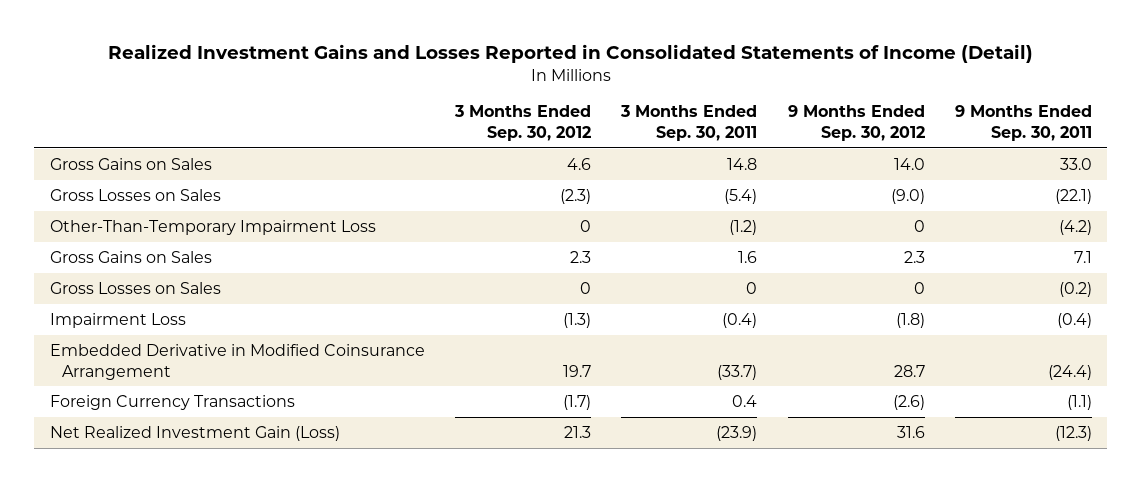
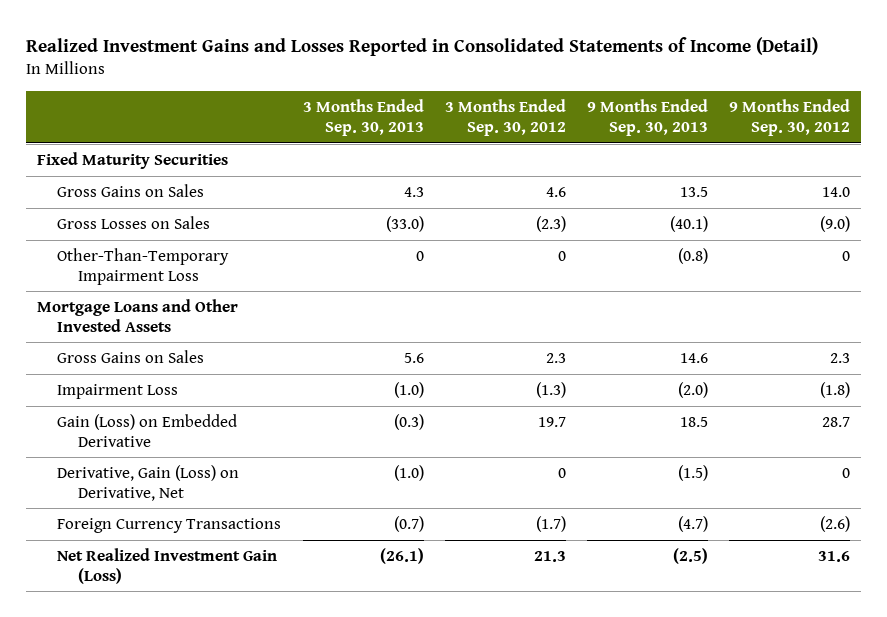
[620,105,758,142] 3 Months Ended Sep. 30, 2011 -> none
[955,105,1093,142] 9 Months Ended Sep. 30, 2011 -> none
none -> [302,99,424,136] 3 Months Ended Sep. 30, 2013
none -> [587,99,709,136] 9 Months Ended Sep. 30, 2013
none -> [36,152,228,170] Fixed Maturity Securities
none -> [36,299,238,332] Mortgage Loans and Other Invested Assets
[49,281,221,294] Gross Losses on Sales -> none
[49,343,425,380] Embedded Derivative in Modified Coinsurance Arrangement -> [57,414,238,447] Gain (Loss) on Embedded Derivative
none -> [57,465,240,501] Derivative, Gain (Loss) on Derivative, Net

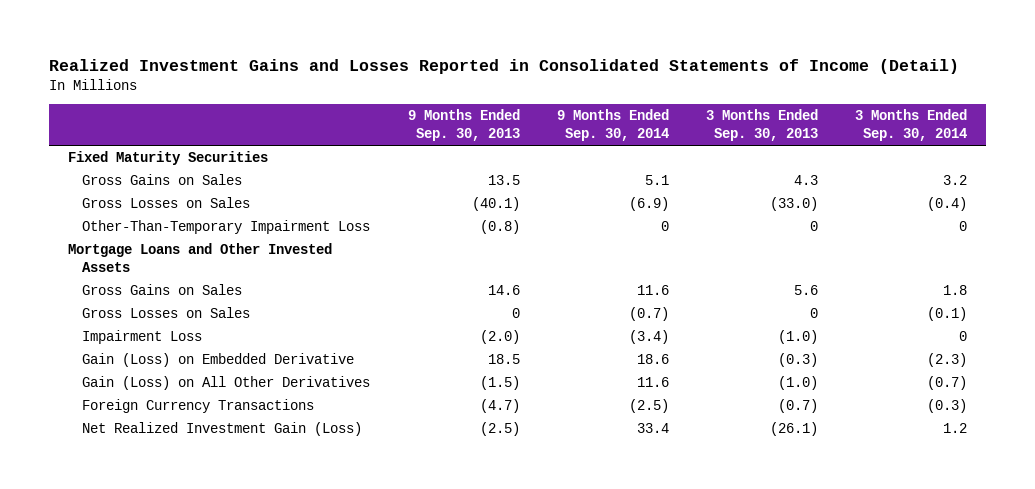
[444,99,566,136] 3 Months Ended Sep. 30, 2012 -> none
[729,99,851,136] 9 Months Ended Sep. 30, 2012 -> none
none -> [556,109,669,142] 9 Months Ended Sep. 30, 2014
none -> [855,109,968,142] 3 Months Ended Sep. 30, 2014
none -> [82,306,251,318] Gross Losses on Sales
[57,465,240,501] Derivative, Gain (Loss) on Derivative, Net -> [82,375,371,390] Gain (Loss) on All Other Derivatives

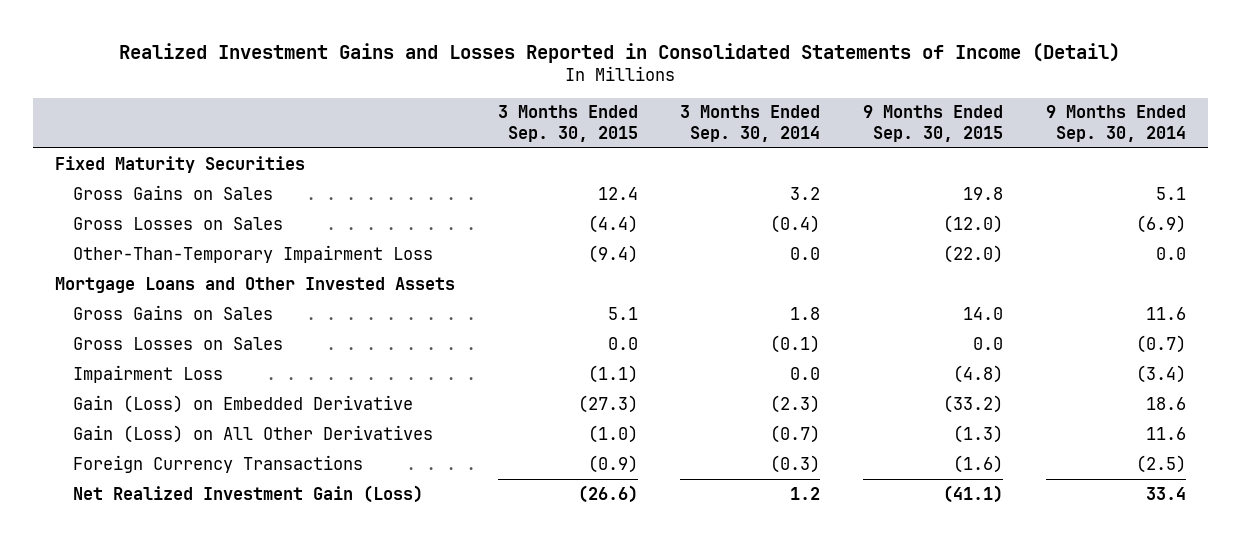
[407,109,520,142] 9 Months Ended Sep. 30, 2013 -> none
[706,109,819,142] 3 Months Ended Sep. 30, 2013 -> none
none -> [497,105,638,143] 3 Months Ended Sep. 30, 2015
none -> [863,105,1004,143] 9 Months Ended Sep. 30, 2015
[660,220,669,231] 0 -> [1156,246,1187,260] 0.0
[959,220,968,231] 0 -> [790,246,821,260] 0.0
[959,330,968,341] 0 -> [790,366,821,380] 0.0

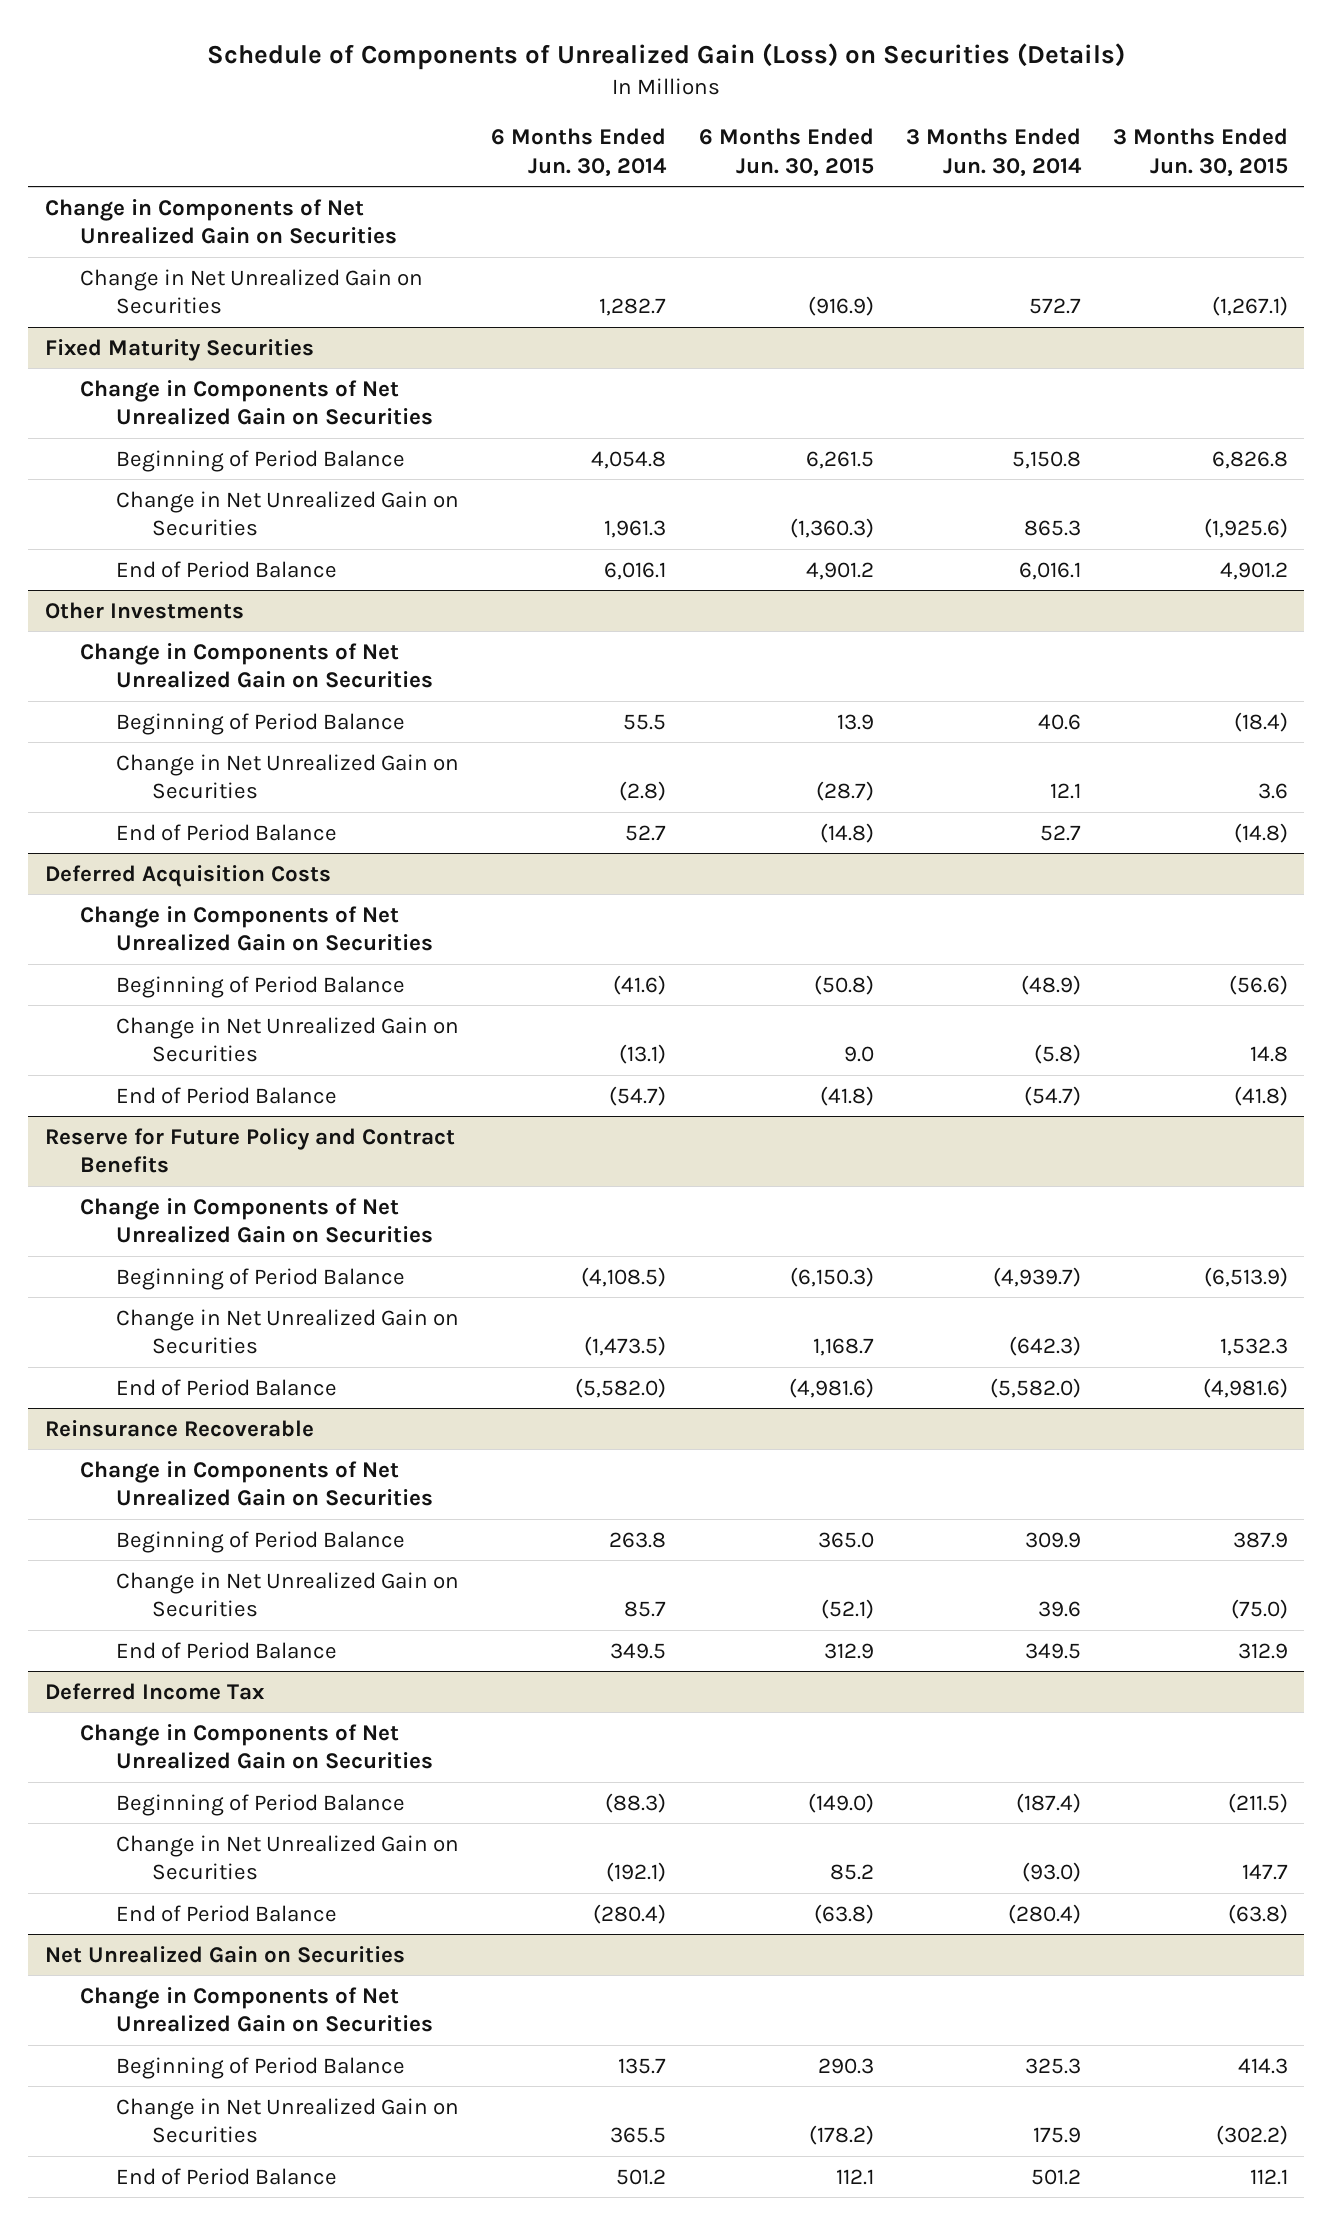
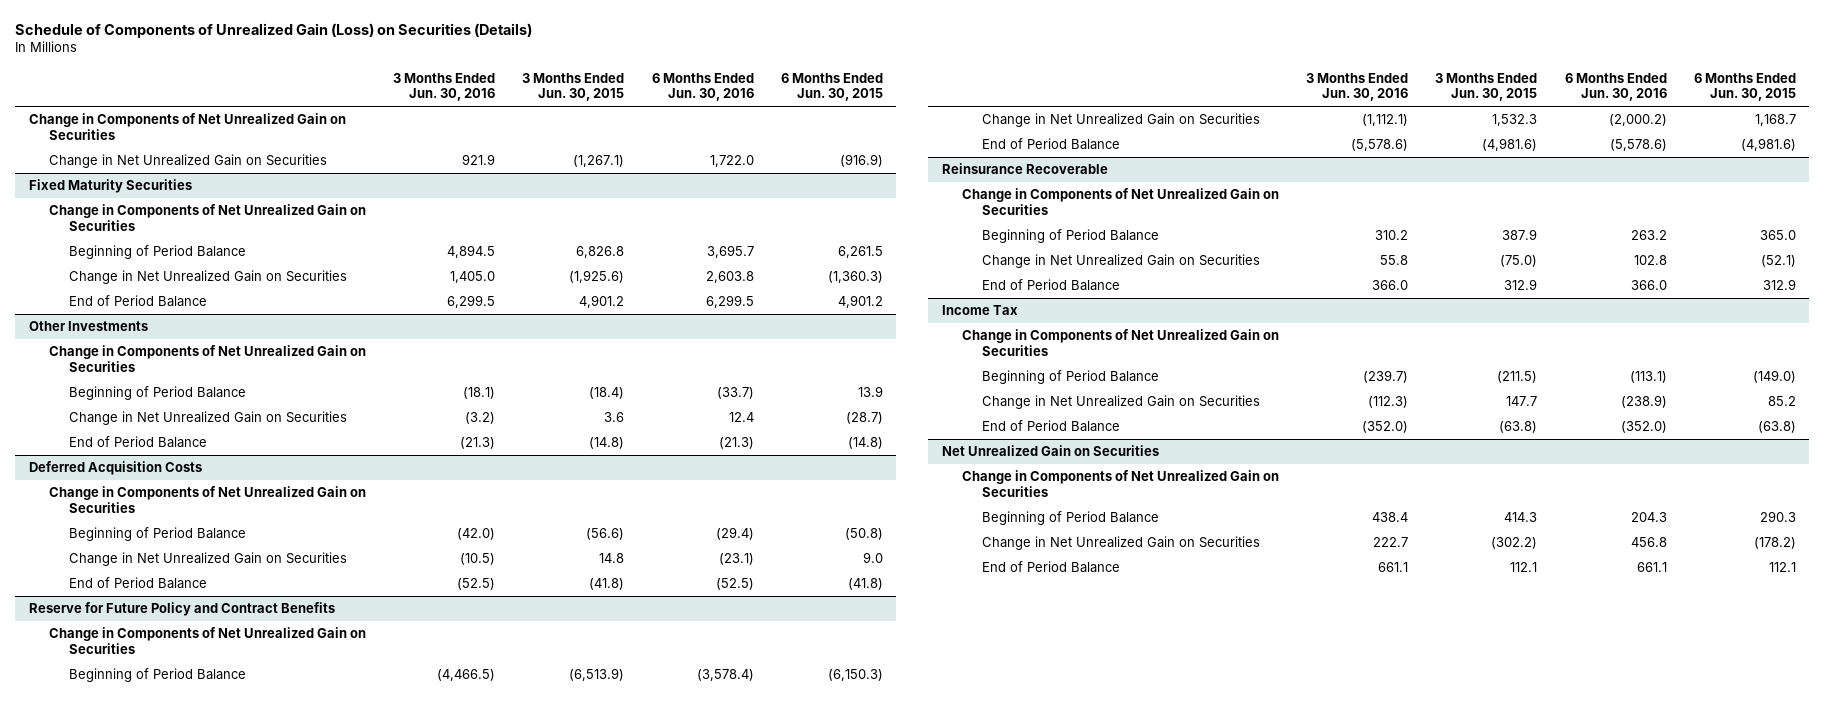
[491,128,668,177] 6 Months Ended Jun. 30, 2014 -> none
[905,128,1082,177] 3 Months Ended Jun. 30, 2014 -> none
none -> [393,72,496,101] 3 Months Ended Jun. 30, 2016
none -> [651,72,754,101] 6 Months Ended Jun. 30, 2016
[44,1682,265,1700] Deferred Income Tax -> [941,305,1018,316] Income Tax

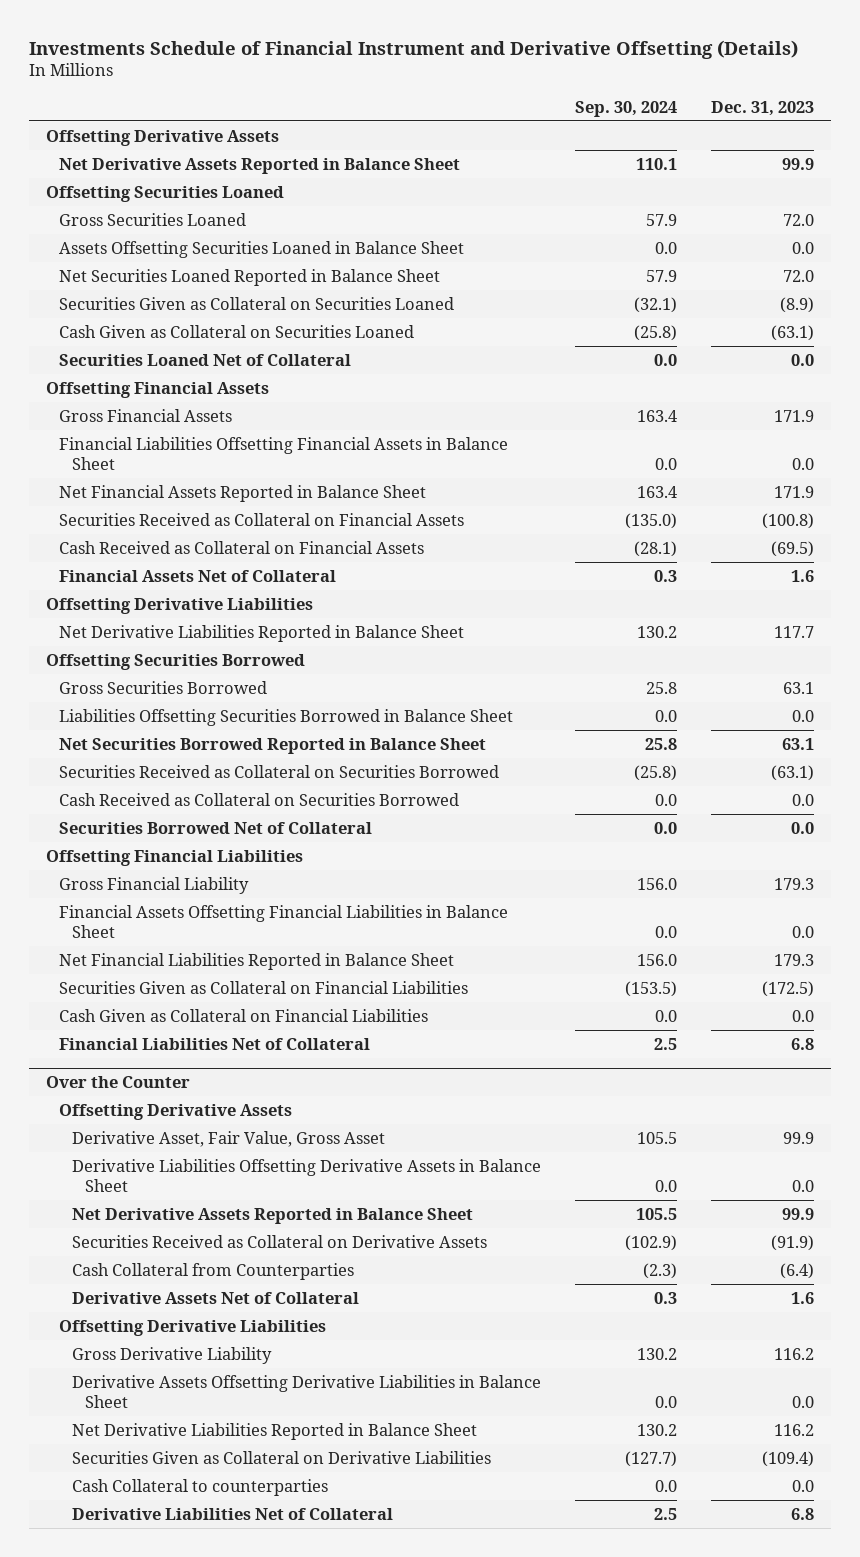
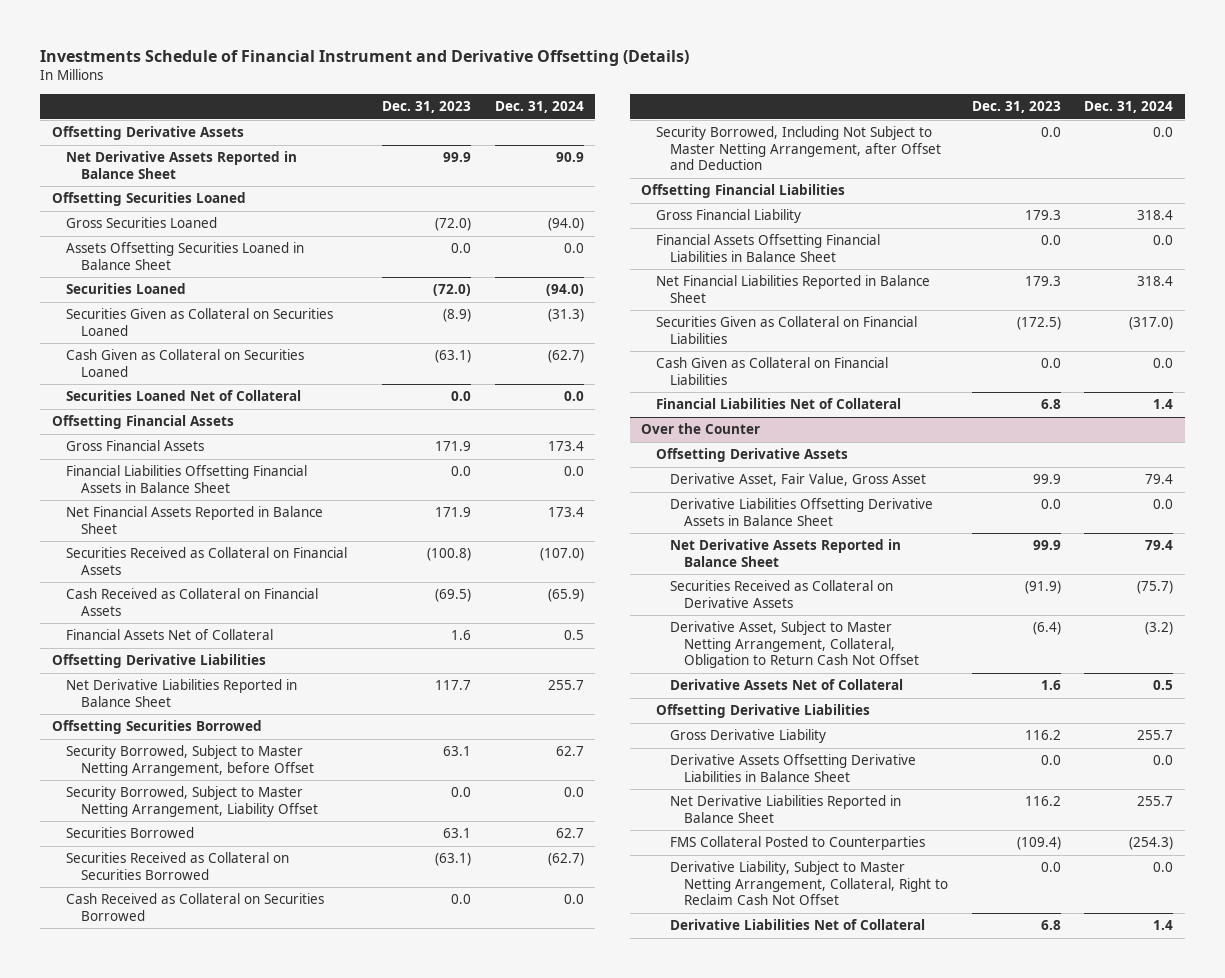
[575,100,678,117] Sep. 30, 2024 -> none
none -> [494,101,584,114] Dec. 31, 2024
[782,213,814,226] 72.0 -> [435,218,472,232] (72.0)
[59,268,441,286] Net Securities Loaned Reported in Balance Sheet -> [66,283,187,295] Securities Loaned
[782,269,814,282] 72.0 -> [433,284,472,297] (72.0)
[59,680,268,694] Gross Securities Borrowed -> [66,745,314,776] Security Borrowed, Subject to Master Netting Arrangement, before Offset
[59,708,514,726] Liabilities Offsetting Securities Borrowed in Balance Sheet -> [66,786,318,817] Security Borrowed, Subject to Master Netting Arrangement, Liability Offset
[59,737,487,754] Net Securities Borrowed Reported in Balance Sheet -> [66,827,195,839] Securities Borrowed
[59,821,373,834] Securities Borrowed Net of Collateral -> [655,126,941,171] Security Borrowed, Including Not Subject to Master Netting Arrangement, after Offset and Deduction
[72,1262,355,1280] Cash Collateral from Counterparties -> [669,621,920,669] Derivative Asset, Subject to Master Netting Arrangement, Collateral, Obligation to Return Cash Not Offset
[72,1450,492,1464] Securities Given as Collateral on Derivative Liabilities -> [669,836,925,851] FMS Collateral Posted to Counterparties
[72,1478,329,1496] Cash Collateral to counterparties -> [669,861,949,906] Derivative Liability, Subject to Master Netting Arrangement, Collateral, Right to Reclaim Cash Not Offset

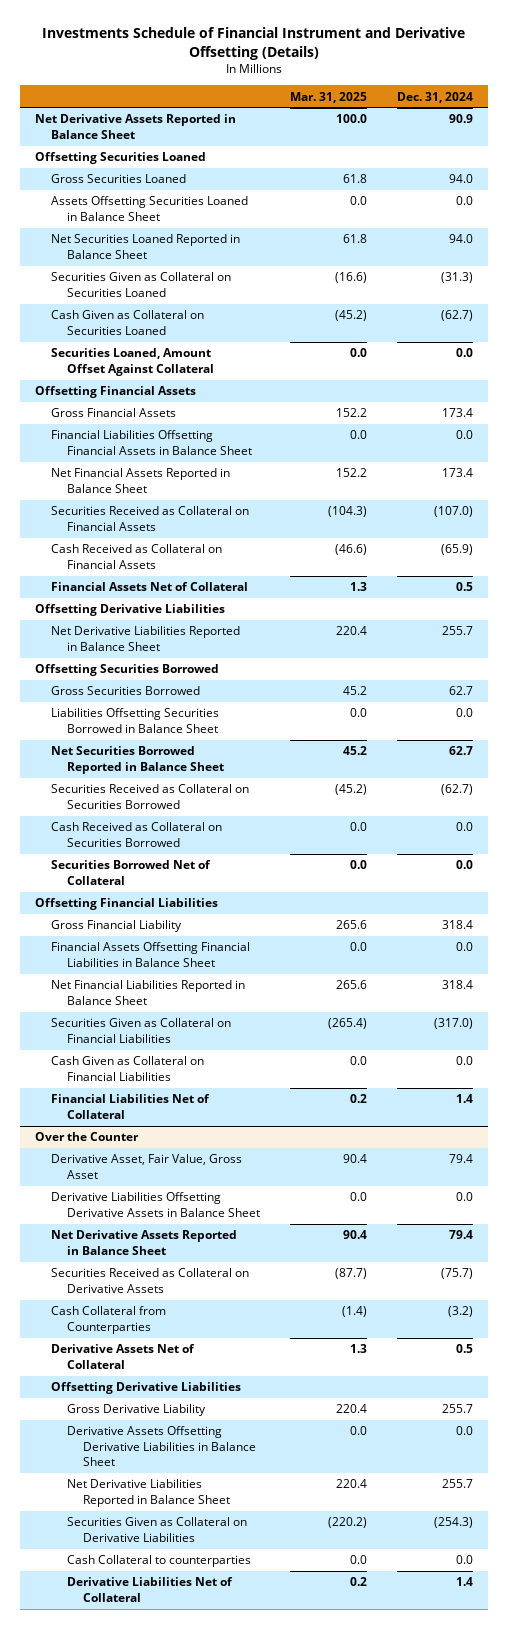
[382,101,472,114] Dec. 31, 2023 -> none
none -> [290,91,368,103] Mar. 31, 2025
[51,126,244,141] Offsetting Derivative Assets -> none
[547,218,584,232] (94.0) -> [449,174,474,184] 94.0
[66,283,187,295] Securities Loaned -> [50,234,240,259] Net Securities Loaned Reported in Balance Sheet
[545,284,584,297] (94.0) -> [449,234,474,244] 94.0
[66,390,302,402] Securities Loaned Net of Collateral -> [50,348,214,376] Securities Loaned, Amount Offset Against Collateral
[66,745,314,776] Security Borrowed, Subject to Master Netting Arrangement, before Offset -> [50,686,200,696] Gross Securities Borrowed
[66,786,318,817] Security Borrowed, Subject to Master Netting Arrangement, Liability Offset -> [50,708,219,733] Liabilities Offsetting Securities Borrowed in Balance Sheet
[66,827,195,839] Securities Borrowed -> [50,746,224,774] Net Securities Borrowed Reported in Balance Sheet
[655,126,941,171] Security Borrowed, Including Not Subject to Master Netting Arrangement, after Offset and Deduction -> [50,860,211,885] Securities Borrowed Net of Collateral
[655,448,848,463] Offsetting Derivative Assets -> none
[669,621,920,669] Derivative Asset, Subject to Master Netting Arrangement, Collateral, Obligation to Return Cash Not Offset -> [50,1306,166,1334] Cash Collateral from Counterparties
[669,836,925,851] FMS Collateral Posted to Counterparties -> [66,1517,247,1542] Securities Given as Collateral on Derivative Liabilities
[669,861,949,906] Derivative Liability, Subject to Master Netting Arrangement, Collateral, Right to Reclaim Cash Not Offset -> [66,1555,251,1568] Cash Collateral to counterparties

